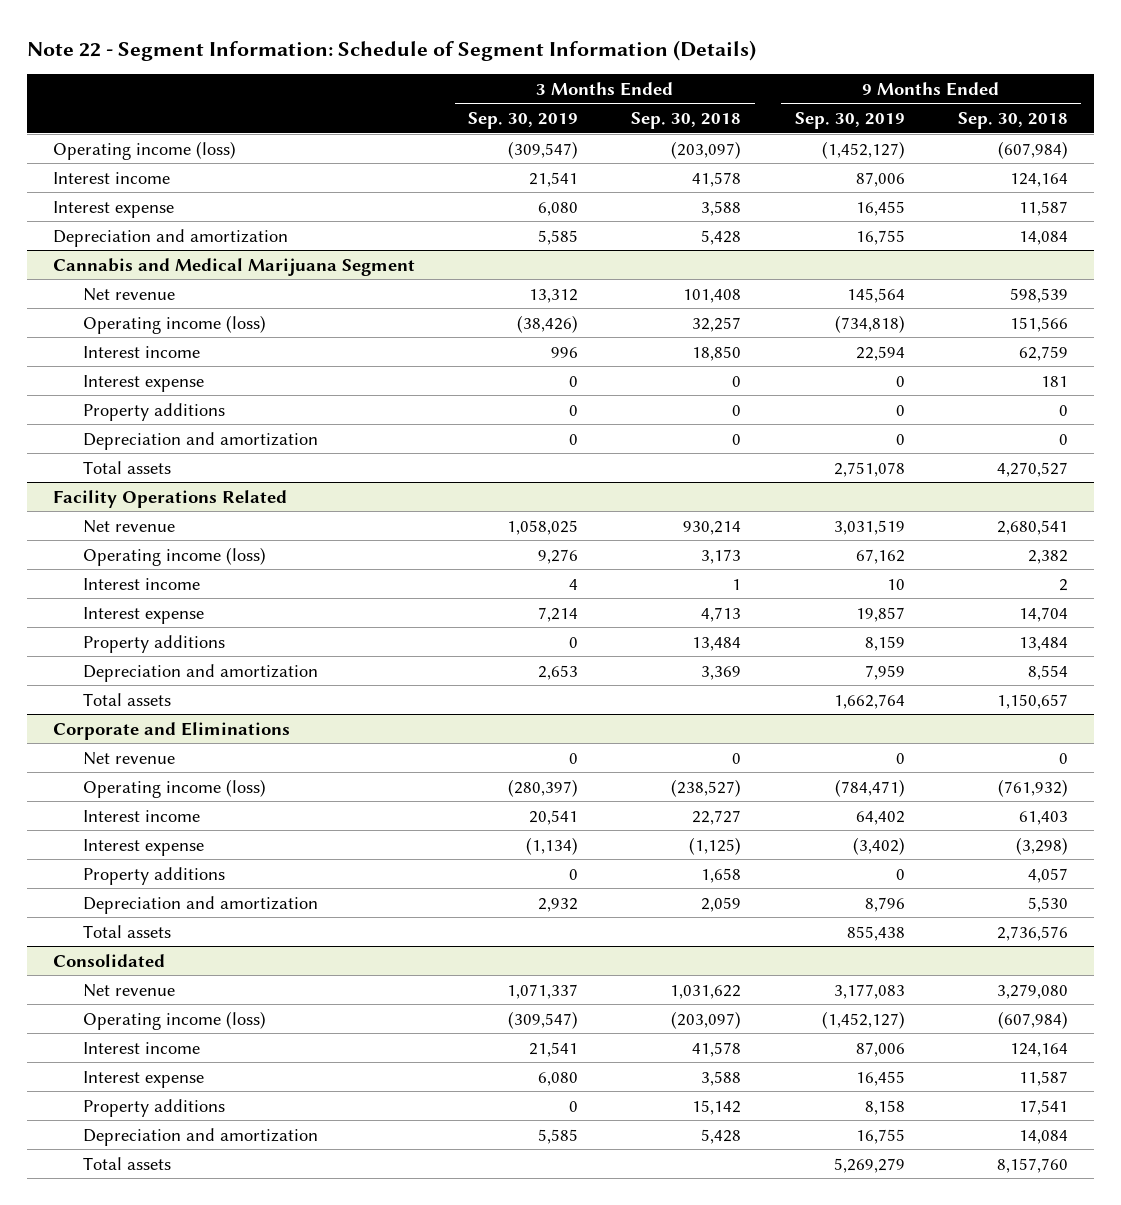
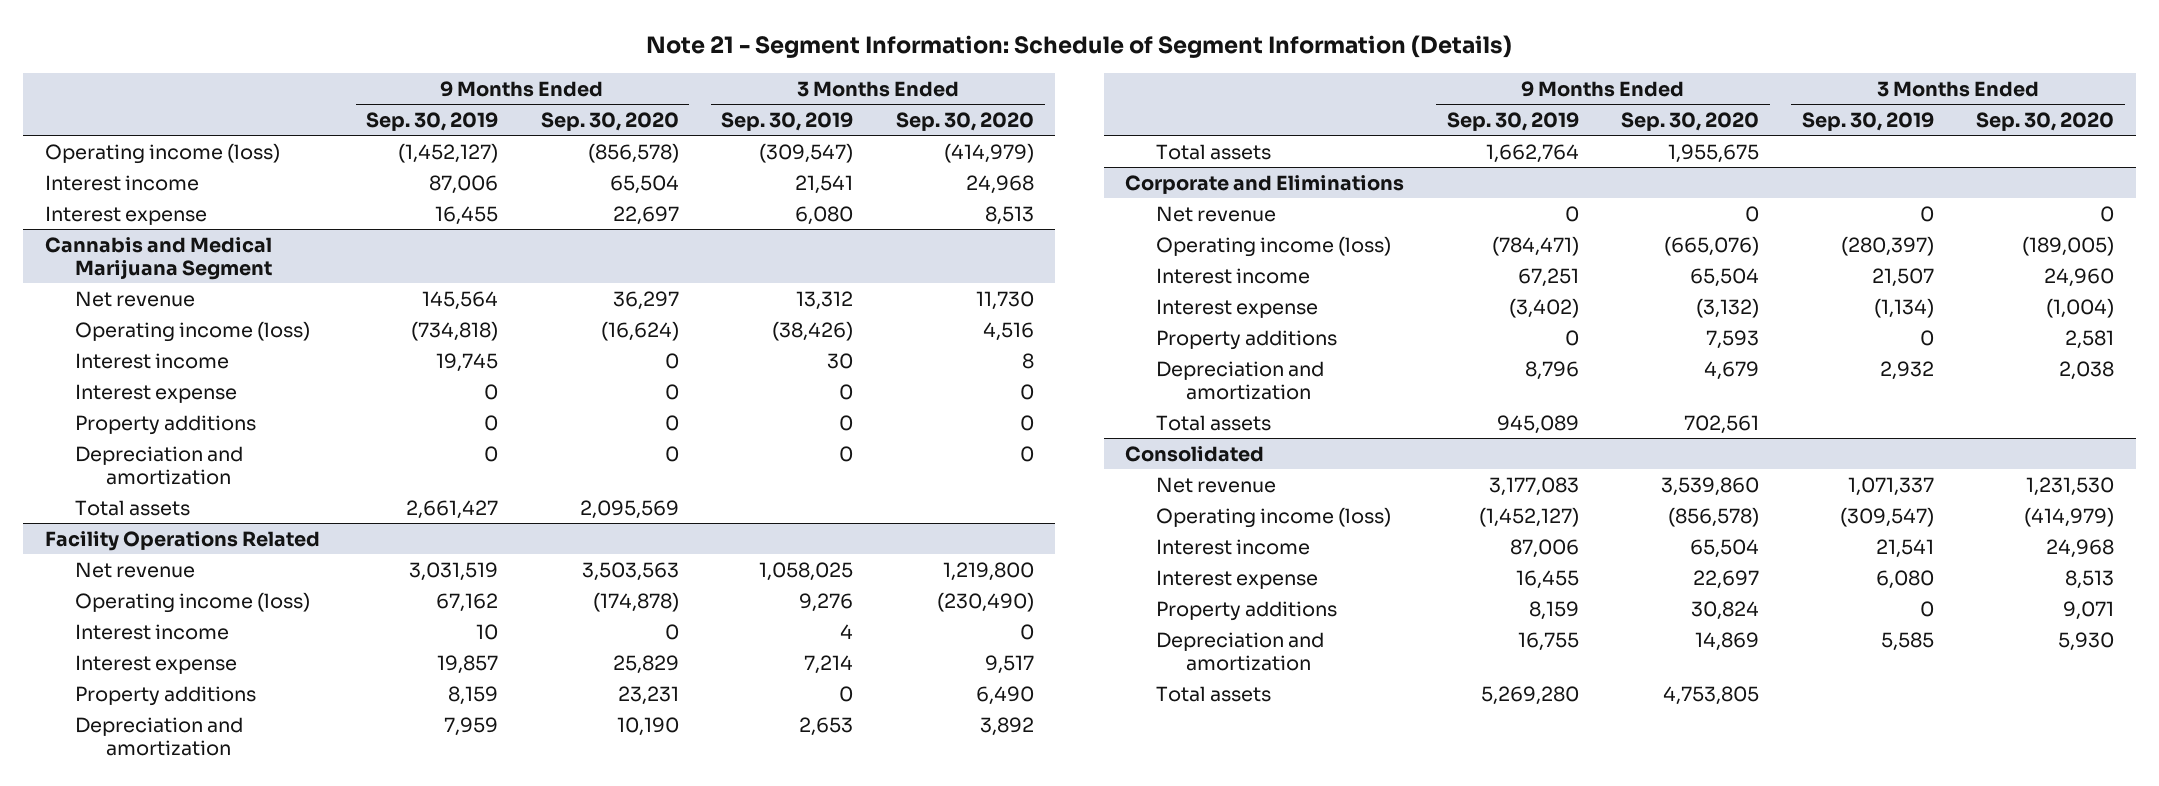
[26,39,756,61] Note 22 - Segment Information: Schedule of Segment Information (Details) -> [646,35,1513,59] Note 21 - Segment Information: Schedule of Segment Information (Details)
[631,112,742,130] Sep. 30, 2018 -> none
[957,112,1068,130] Sep. 30, 2018 -> none
none -> [540,111,679,131] Sep. 30, 2020
none -> [895,111,1034,131] Sep. 30, 2020
[53,228,289,247] Depreciation and amortization -> none
[551,346,579,358] 996 -> [827,352,854,369] 30
[855,345,905,361] 22,594 -> [436,352,499,372] 19,745
[833,461,905,477] 2,751,078 -> [406,499,499,519] 2,661,427
[529,809,579,825] 20,541 -> [1871,267,1934,287] 21,507
[855,810,905,825] 64,402 -> [1517,267,1579,287] 67,251
[846,925,905,941] 855,438 -> [1496,414,1579,434] 945,089
[864,1099,905,1115] 8,158 -> [1528,600,1579,620] 8,159
[833,1157,905,1173] 5,269,279 -> [1480,685,1579,705] 5,269,280

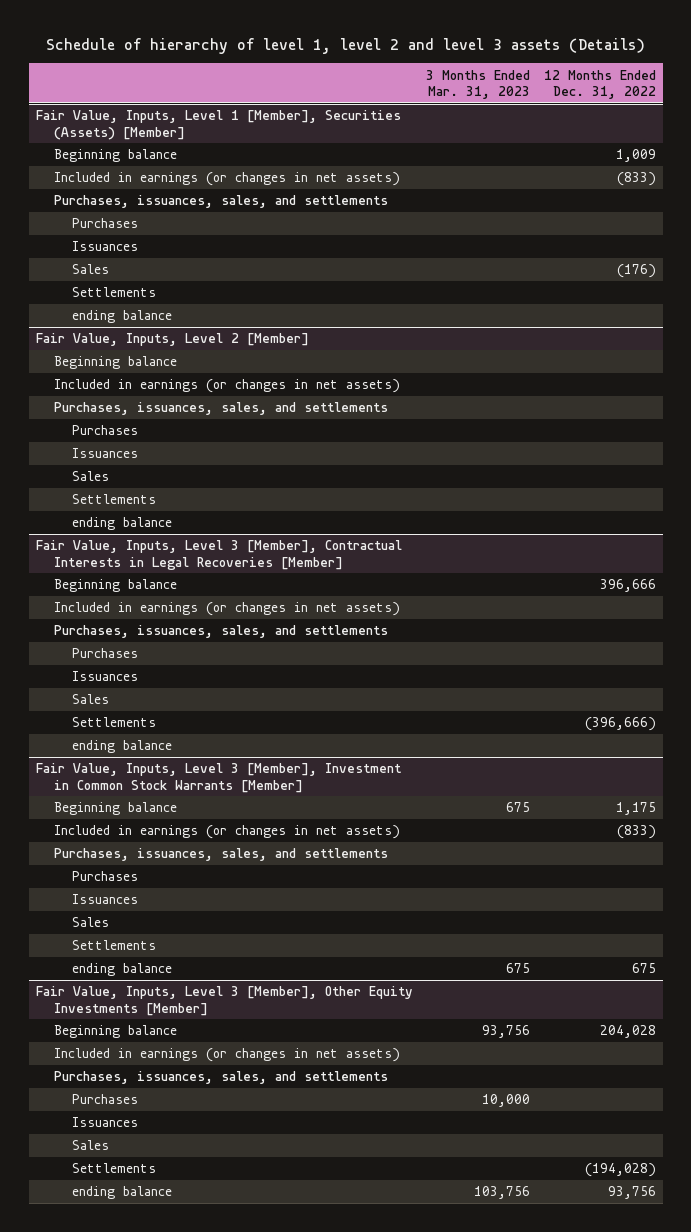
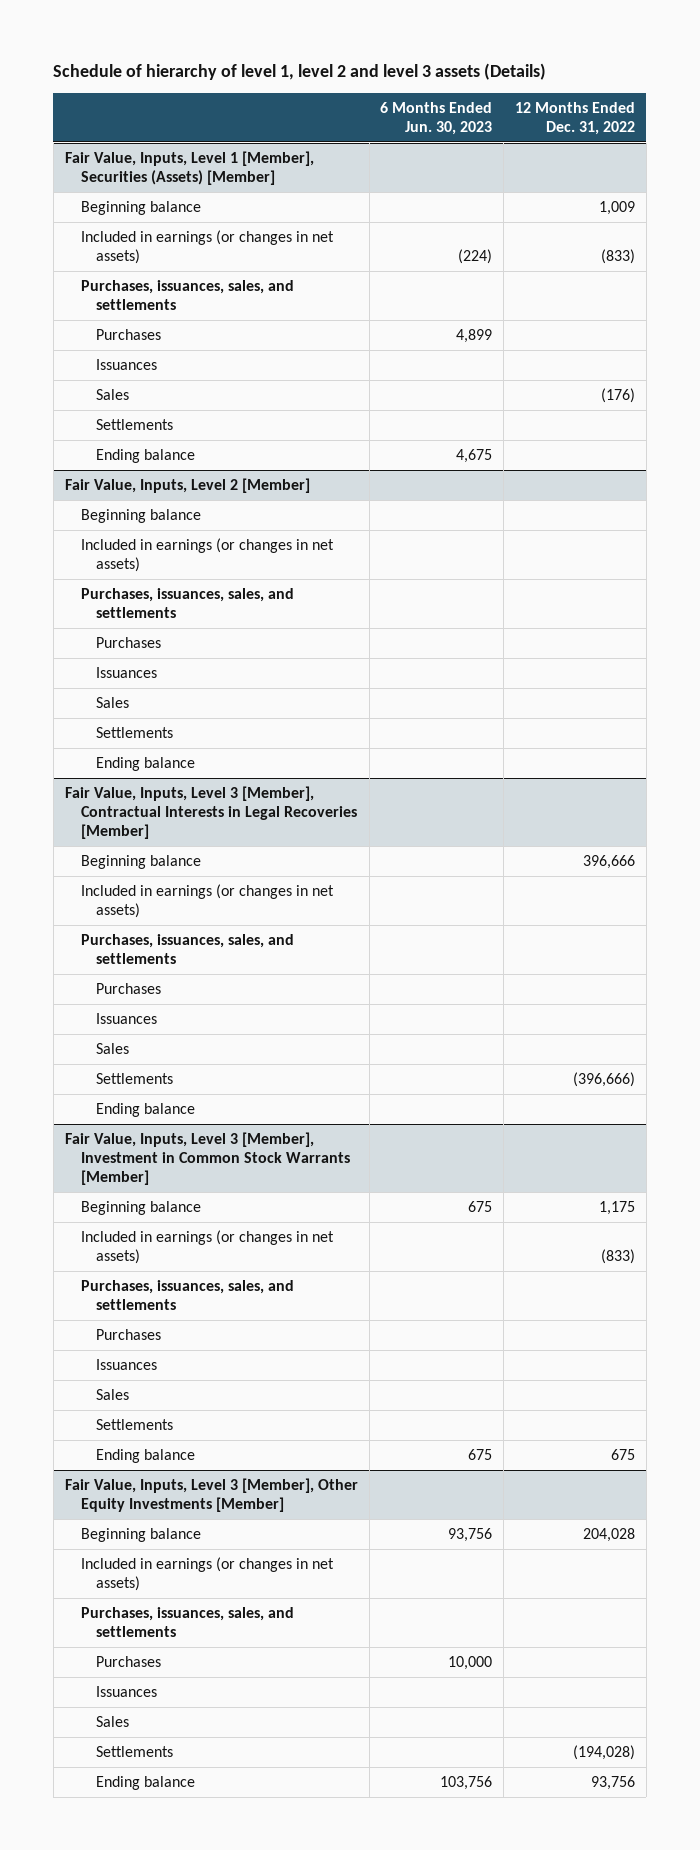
[426,69,531,99] 3 Months Ended Mar. 31, 2023 -> none
none -> [380,101,493,135] 6 Months Ended Jun. 30, 2023
[72,310,173,324] ending balance -> [96,449,196,464] Ending balance
[72,517,173,531] ending balance -> [96,757,196,772] Ending balance
[72,740,173,754] ending balance -> [96,1103,196,1118] Ending balance
[72,963,173,977] ending balance -> [96,1449,196,1464] Ending balance
[72,1186,173,1200] ending balance -> [96,1776,196,1791] Ending balance

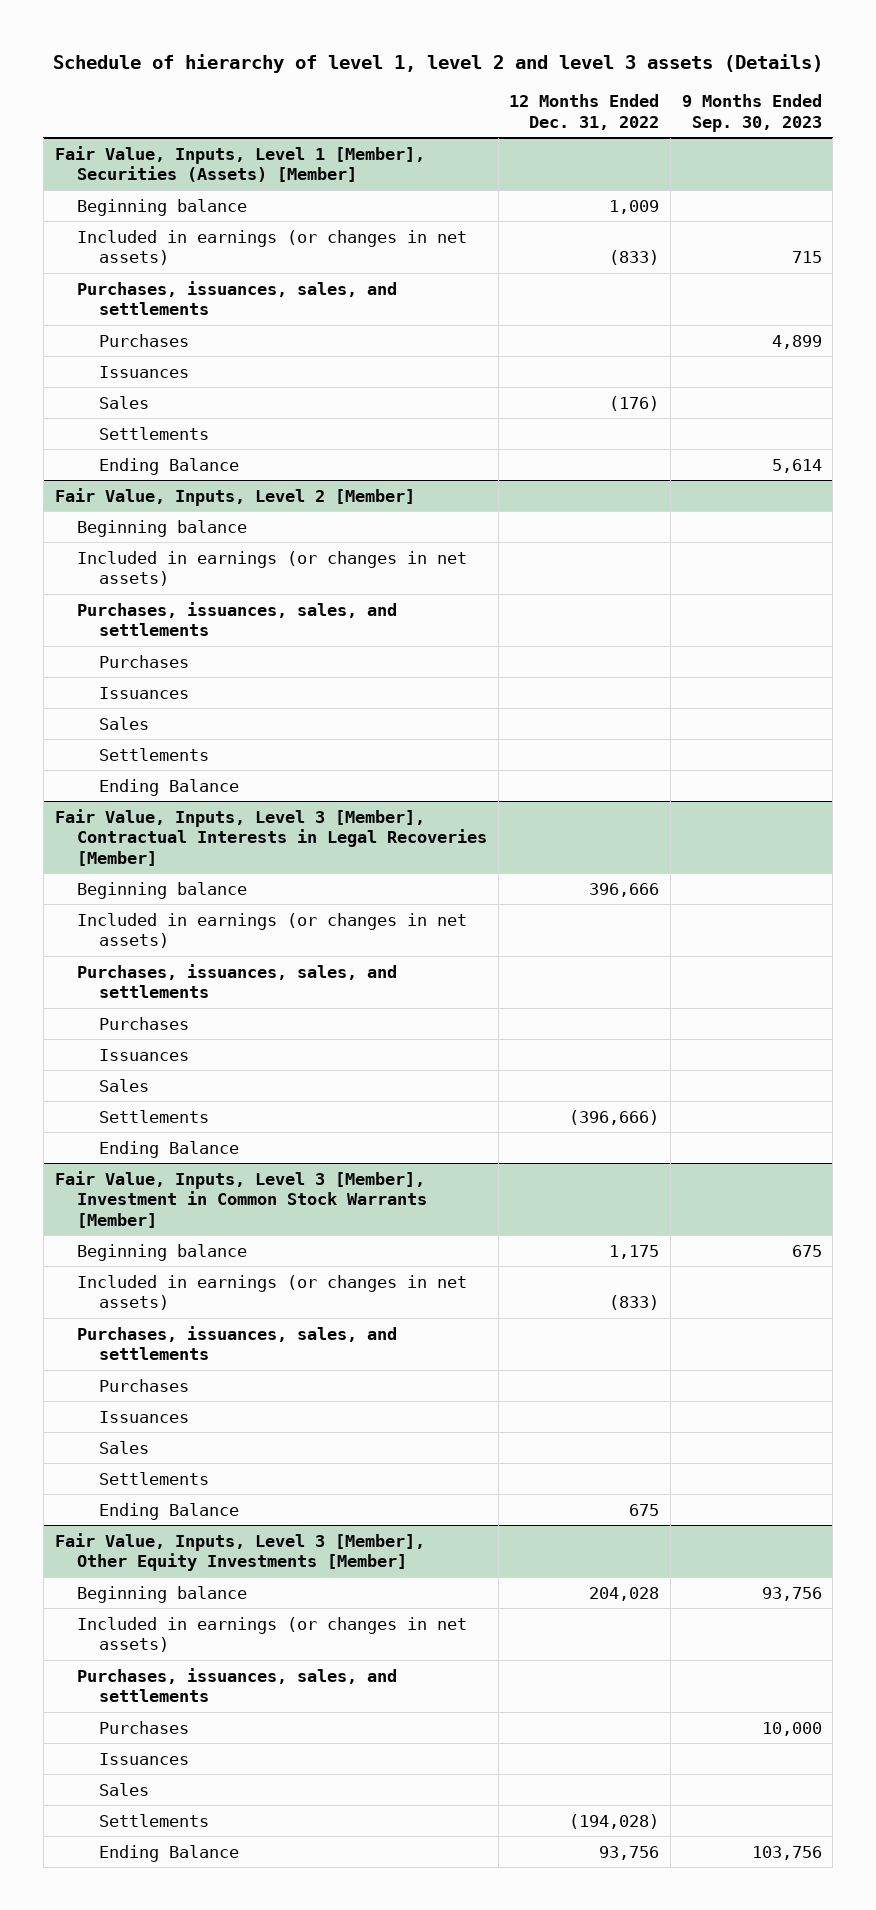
[380,101,493,135] 6 Months Ended Jun. 30, 2023 -> none
none -> [681,94,822,132] 9 Months Ended Sep. 30, 2023
[96,449,196,464] Ending balance -> [99,457,240,475] Ending Balance
[96,757,196,772] Ending balance -> [99,778,240,796] Ending Balance
[96,1103,196,1118] Ending balance -> [99,1140,240,1158] Ending Balance
[96,1449,196,1464] Ending balance -> [99,1502,240,1520] Ending Balance
[96,1776,196,1791] Ending balance -> [99,1844,240,1862] Ending Balance

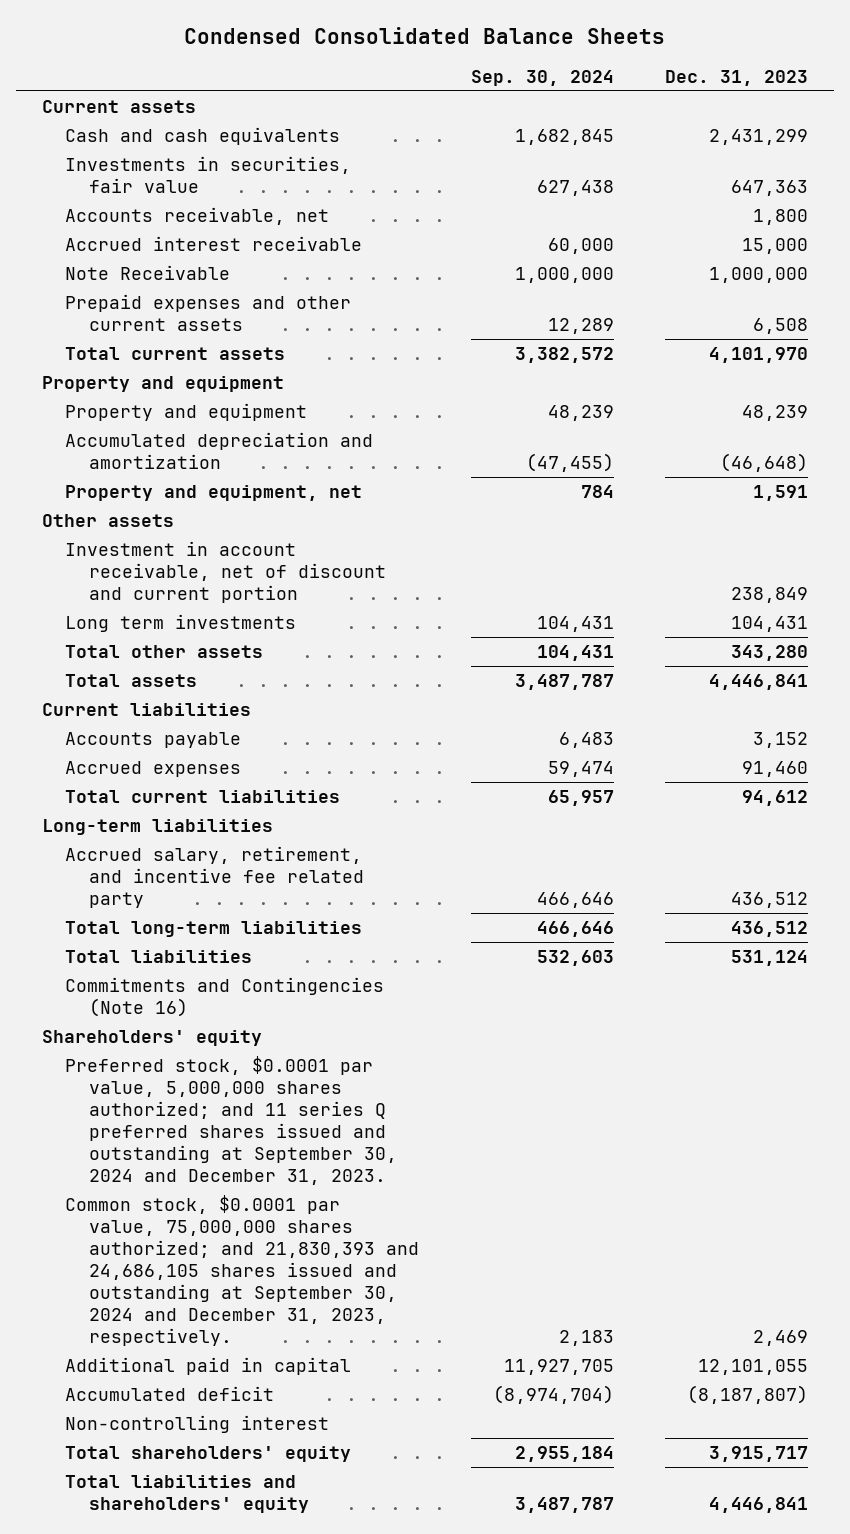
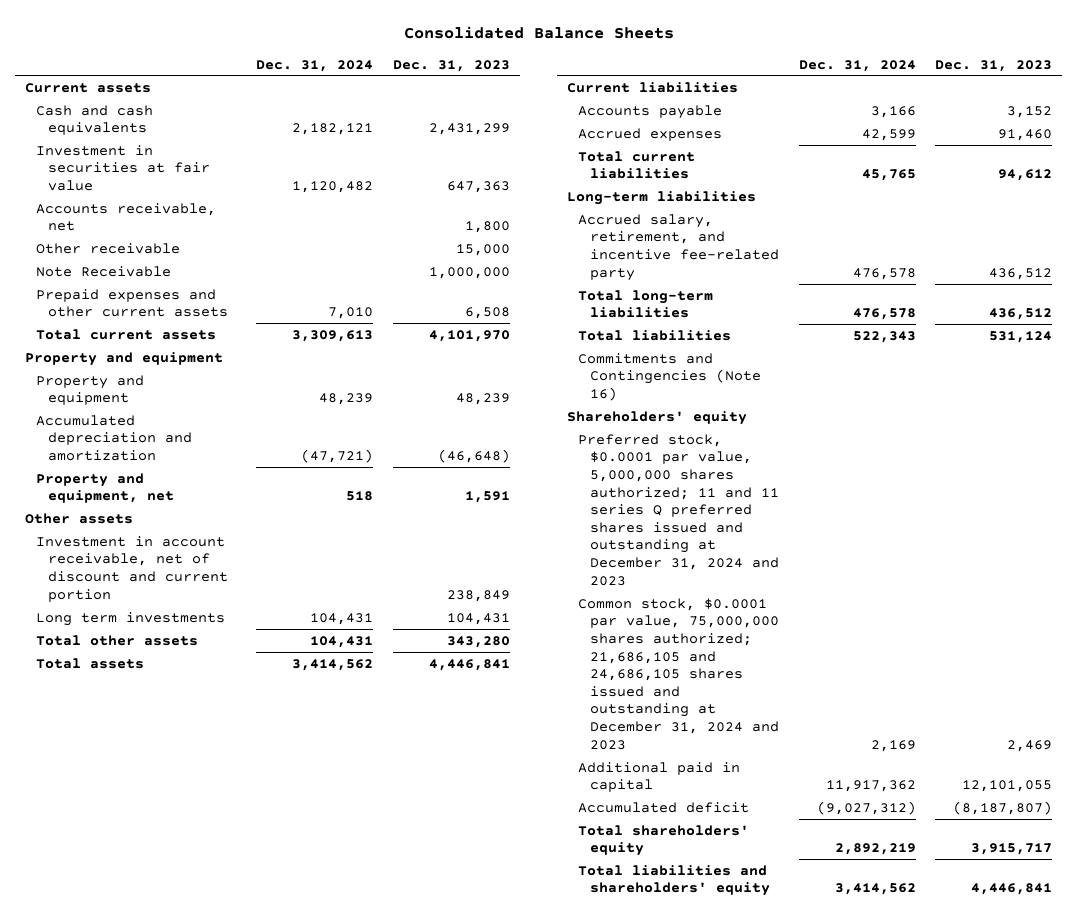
[183,26,665,44] Condensed Consolidated Balance Sheets -> [403,25,674,39] Consolidated Balance Sheets
[470,69,614,86] Sep. 30, 2024 -> none
none -> [256,59,374,72] Dec. 31, 2024
[65,156,352,194] Investments in securities, fair value -> [36,144,210,191] Investment in securities at fair value
[65,236,363,252] Accrued interest receivable -> none
none -> [36,242,181,254] Other receivable
[65,846,364,909] Accrued salary, retirement, and incentive fee related party -> [578,213,779,281] Accrued salary, retirement, and incentive fee-related party
[65,1056,397,1186] Preferred stock, $0.0001 par value, 5,000,000 shares authorized; and 11 series Q preferred shares issued and outstanding at September 30, 2024 and December 31, 2023. -> [578,433,779,586] Preferred stock, $0.0001 par value, 5,000,000 shares authorized; 11 and 11 series Q preferred shares issued and outstanding at December 31, 2024 and 2023
[65,1195,419,1347] Common stock, $0.0001 par value, 75,000,000 shares authorized; and 21,830,393 and 24,686,105 shares issued and outstanding at September 30, 2024 and December 31, 2023, respectively. -> [578,597,779,750] Common stock, $0.0001 par value, 75,000,000 shares authorized; 21,686,105 and 24,686,105 shares issued and outstanding at December 31, 2024 and 2023
[65,1415,330,1434] Non-controlling interest -> none

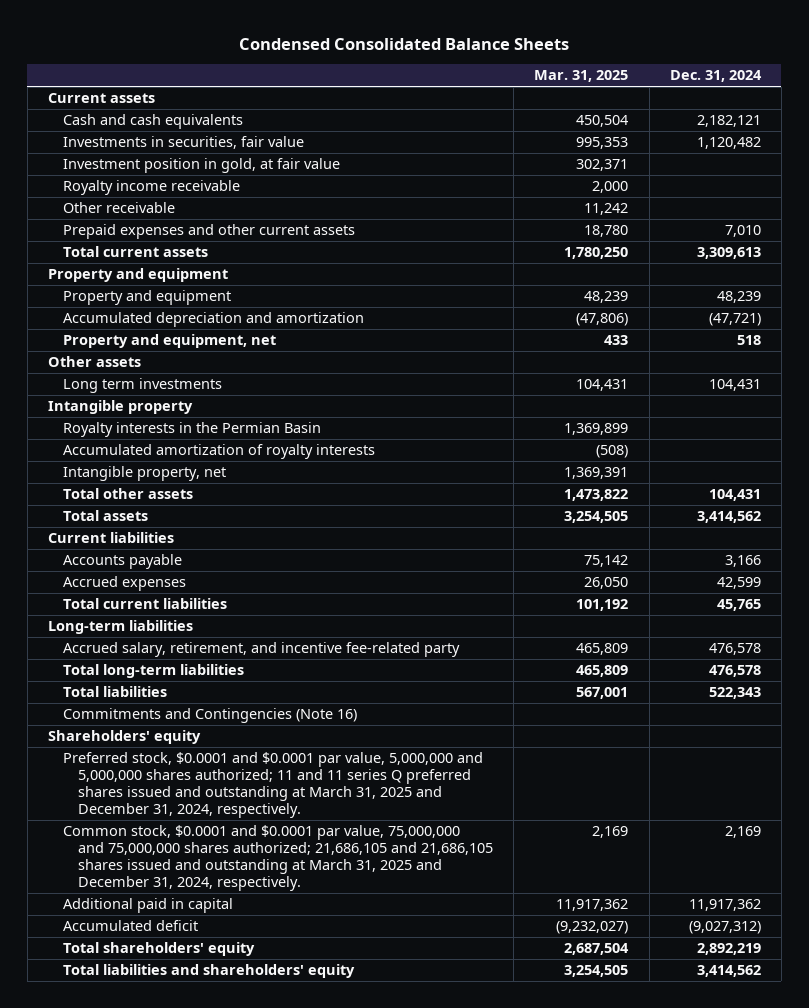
[403,25,674,39] Consolidated Balance Sheets -> [239,37,570,50] Condensed Consolidated Balance Sheets
[393,59,511,72] Dec. 31, 2023 -> none
none -> [534,70,629,83] Mar. 31, 2025
[36,202,217,232] Accounts receivable, net -> none
[36,144,210,191] Investment in securities at fair value -> [63,136,305,150] Investments in securities, fair value
none -> [63,158,341,174] Investment position in gold, at fair value
none -> [63,180,241,196] Royalty income receivable
[36,265,172,277] Note Receivable -> none
[36,535,228,602] Investment in account receivable, net of discount and current portion -> none
none -> [47,400,193,415] Intangible property
none -> [63,422,322,438] Royalty interests in the Permian Basin
none -> [63,444,376,460] Accumulated amortization of royalty interests
none -> [63,466,227,482] Intangible property, net
[578,433,779,586] Preferred stock, $0.0001 par value, 5,000,000 shares authorized; 11 and 11 series Q preferred shares issued and outstanding at December 31, 2024 and 2023 -> [63,752,484,819] Preferred stock, $0.0001 and $0.0001 par value, 5,000,000 and 5,000,000 shares authorized; 11 and 11 series Q preferred shares issued and outstanding at March 31, 2025 and December 31, 2024, respectively.
[578,597,779,750] Common stock, $0.0001 par value, 75,000,000 shares authorized; 21,686,105 and 24,686,105 shares issued and outstanding at December 31, 2024 and 2023 -> [63,825,494,892] Common stock, $0.0001 and $0.0001 par value, 75,000,000 and 75,000,000 shares authorized; 21,686,105 and 21,686,105 shares issued and outstanding at March 31, 2025 and December 31, 2024, respectively.

